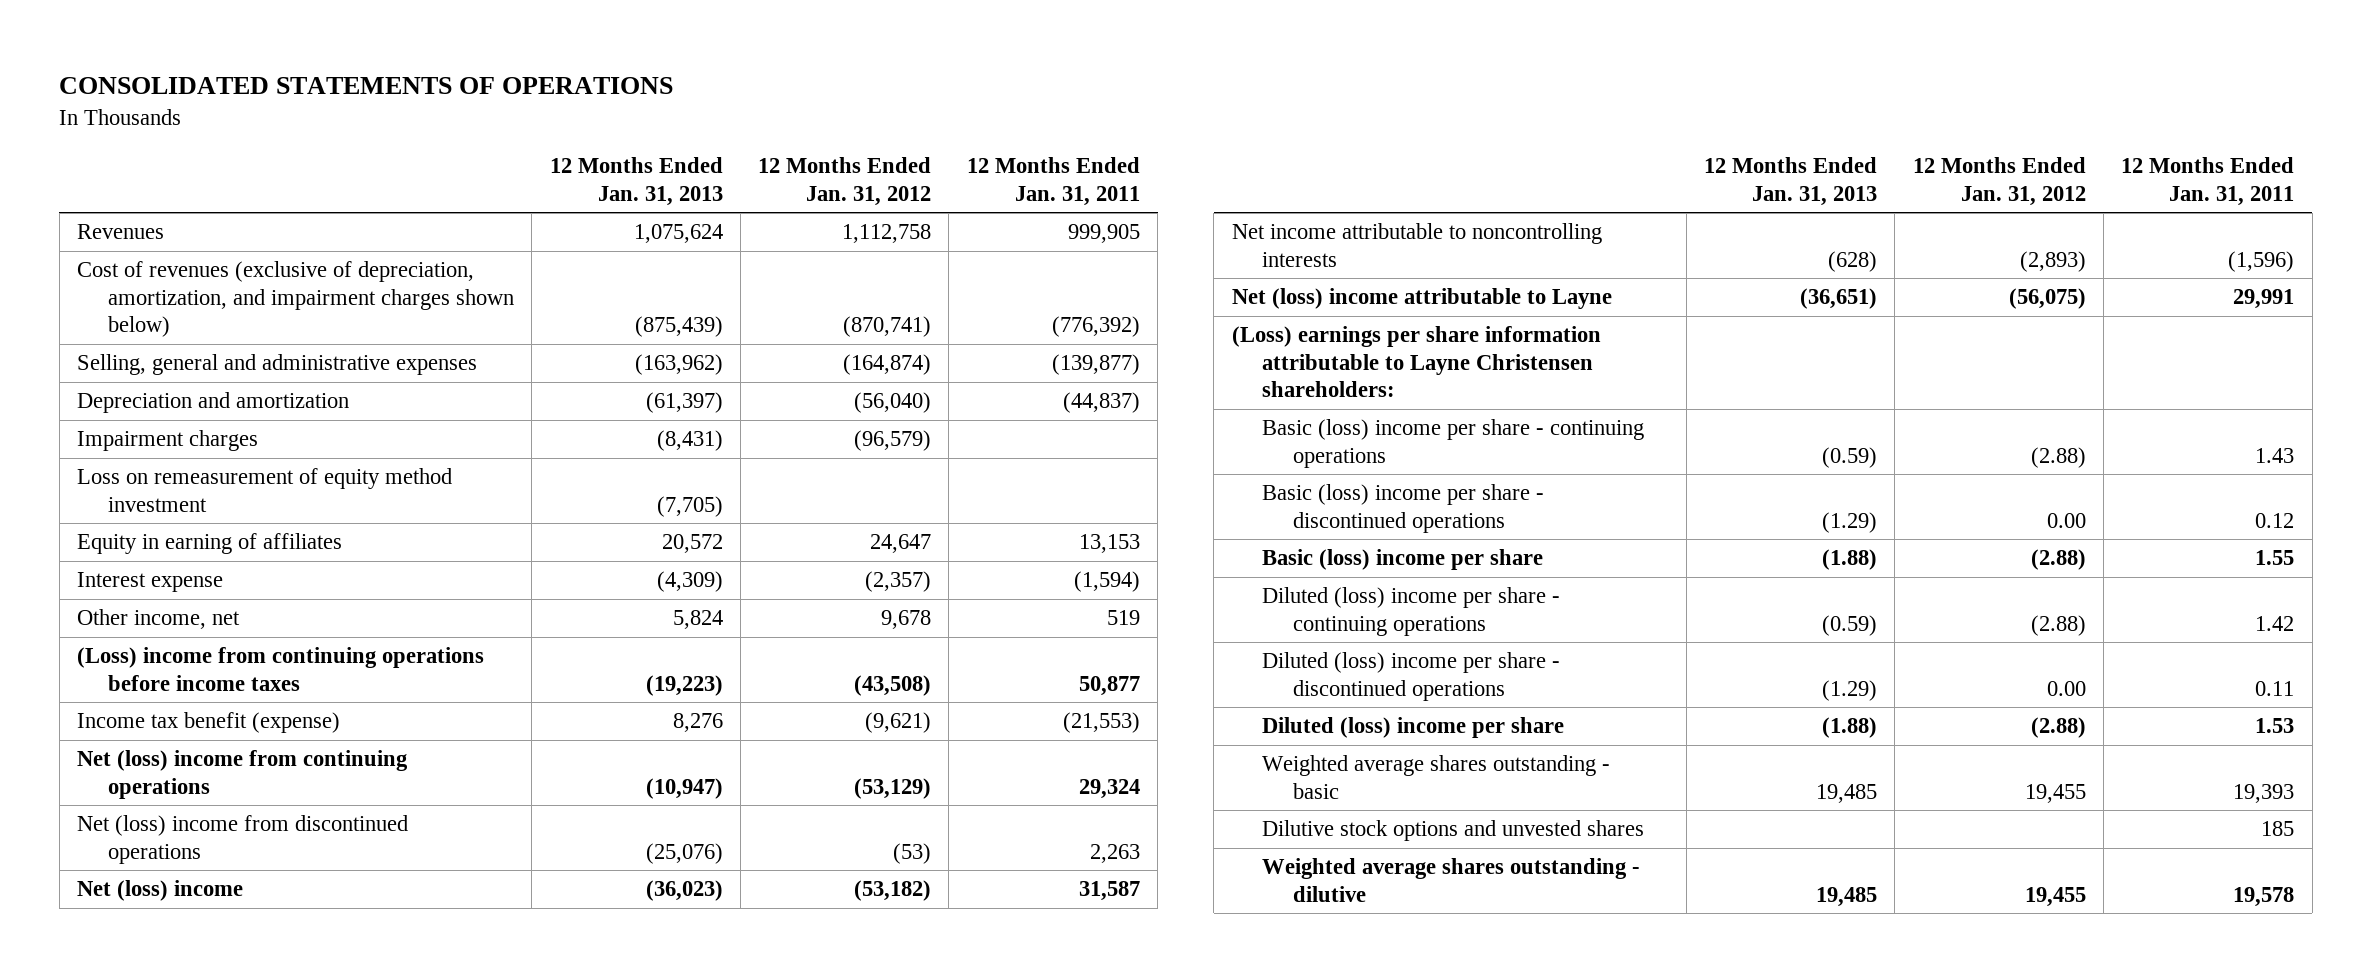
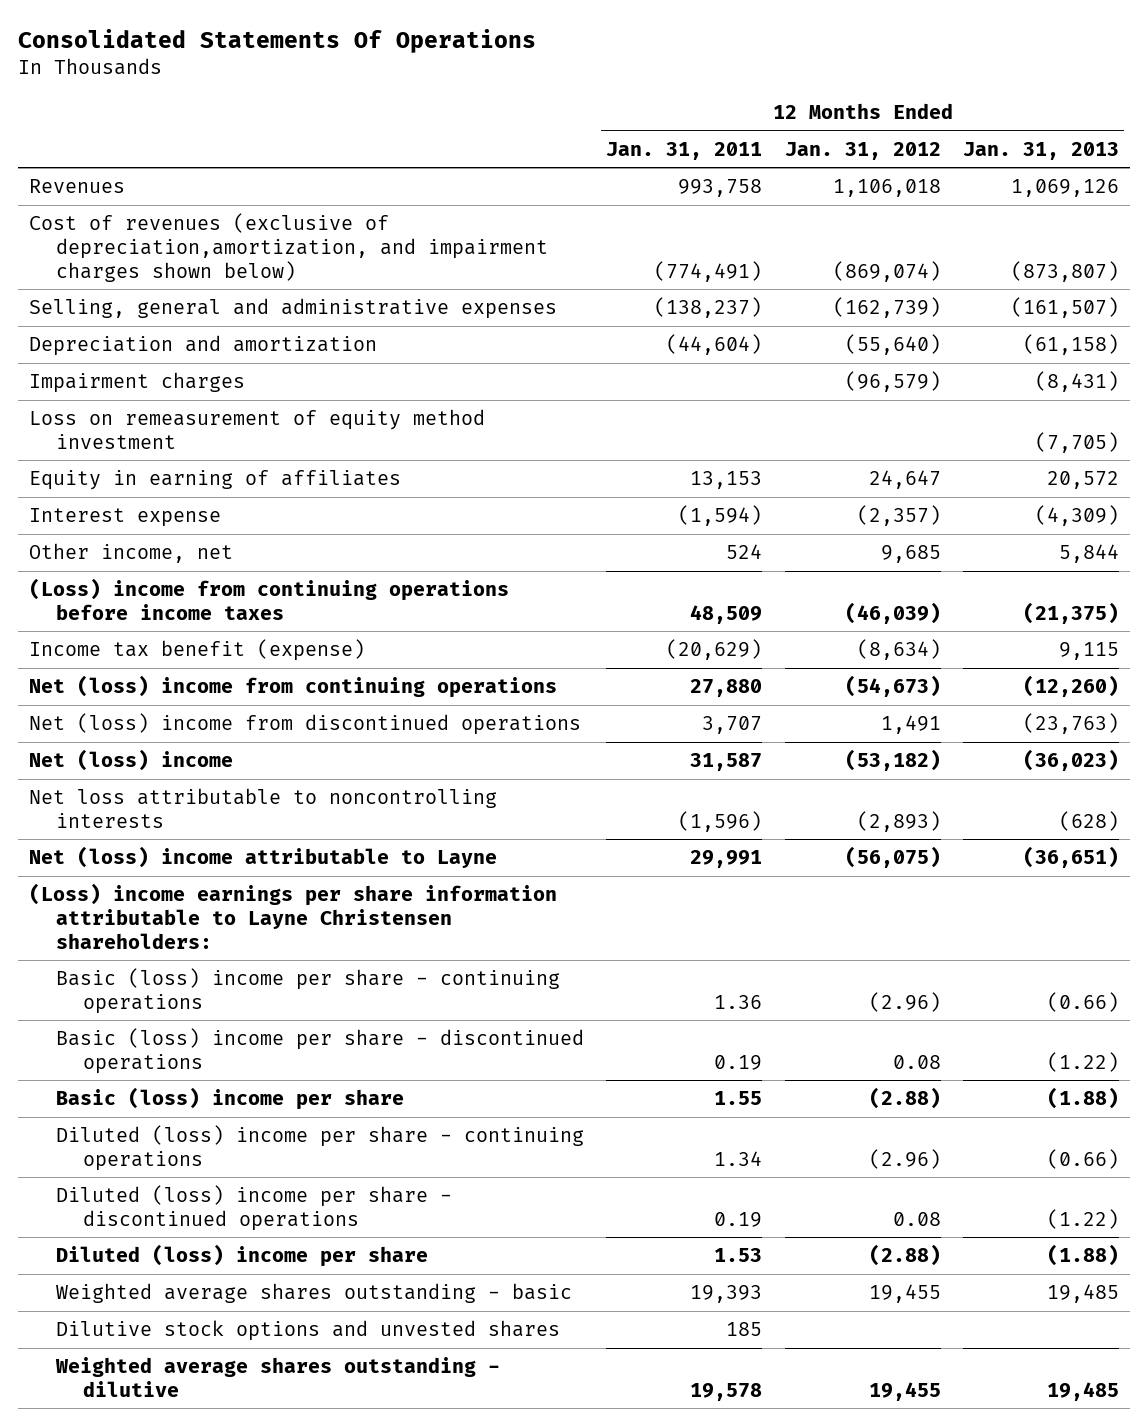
[59,77,674,95] CONSOLIDATED STATEMENTS OF OPERATIONS -> [17,29,536,54] Consolidated Statements Of Operations
[633,224,723,244] 1,075,624 -> [1010,179,1119,198] 1,069,126
[842,224,932,244] 1,112,758 -> [832,179,941,198] 1,106,018
[1067,224,1140,244] 999,905 -> [678,179,763,198] 993,758
[77,261,514,338] Cost of revenues (exclusive of depreciation, amortization, and impairment charges shown below) -> [28,213,549,282] Cost of revenues (exclusive of depreciation,amortization, and impairment charges shown below)
[634,316,723,338] (875,439) -> [1010,260,1119,282] (873,807)
[843,316,932,338] (870,741) -> [832,260,941,282] (869,074)
[1051,316,1140,338] (776,392) -> [654,260,763,282] (774,491)
[634,354,723,376] (163,962) -> [1010,297,1119,319] (161,507)
[843,354,932,376] (164,874) -> [832,297,941,319] (162,739)
[1051,354,1140,376] (139,877) -> [654,297,763,319] (138,237)
[645,392,723,414] (61,397) -> [1022,334,1119,356] (61,158)
[854,392,932,414] (56,040) -> [844,334,941,356] (55,640)
[1062,392,1140,414] (44,837) -> [666,334,763,356] (44,604)
[672,610,723,630] 5,824 -> [1058,544,1119,564] 5,844
[881,610,932,630] 9,678 -> [880,545,941,564] 9,685
[1106,610,1140,626] 519 -> [726,544,763,560] 524
[645,674,723,696] (19,223) -> [1022,601,1119,624] (21,375)
[854,674,932,696] (43,508) -> [844,601,941,624] (46,039)
[1078,675,1140,696] 50,877 -> [690,604,763,624] 48,509
[672,713,723,733] 8,276 -> [1058,642,1119,661] 9,115
[865,712,932,734] (9,621) -> [856,639,941,661] (8,634)
[1062,712,1140,734] (21,553) -> [666,639,763,661] (20,629)
[645,777,723,799] (10,947) -> [1022,675,1119,698] (12,260)
[854,777,932,799] (53,129) -> [844,675,941,698] (54,673)
[1078,778,1140,799] 29,324 -> [690,679,763,698] 27,880
[645,842,723,864] (25,076) -> [1022,713,1119,735] (23,763)
[893,842,932,864] (53) -> [880,715,941,735] 1,491
[1089,843,1140,863] 2,263 -> [702,716,763,735] 3,707
[1231,223,1602,267] Net income attributable to noncontrolling interests -> [28,788,497,828] Net loss attributable to noncontrolling interests
[1231,326,1601,398] (Loss) earnings per share information attributable to Layne Christensen shareholders: -> [28,883,557,949] (Loss) income earnings per share information attributable to Layne Christensen shareholders:
[1822,446,1878,468] (0.59) -> [1046,991,1119,1012] (0.66)
[2030,446,2086,468] (2.88) -> [868,991,941,1012] (2.96)
[2255,447,2295,463] 1.43 -> [714,994,763,1009] 1.36
[1822,511,1878,533] (1.29) -> [1046,1051,1119,1072] (1.22)
[2046,512,2086,528] 0.00 -> [892,1054,941,1069] 0.08
[2255,512,2295,528] 0.12 -> [714,1054,763,1070] 0.19
[1822,614,1878,636] (0.59) -> [1046,1148,1119,1169] (0.66)
[2030,614,2086,636] (2.88) -> [868,1148,941,1169] (2.96)
[2255,615,2295,631] 1.42 -> [714,1150,763,1166] 1.34
[1822,679,1878,701] (1.29) -> [1046,1208,1119,1229] (1.22)
[2046,680,2086,696] 0.00 -> [892,1211,941,1226] 0.08
[2255,680,2295,696] 0.11 -> [714,1211,763,1227] 0.19

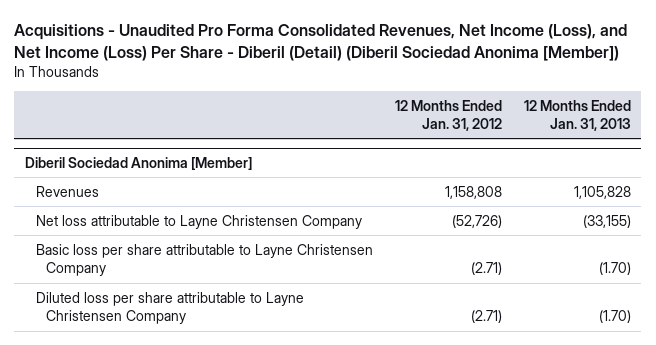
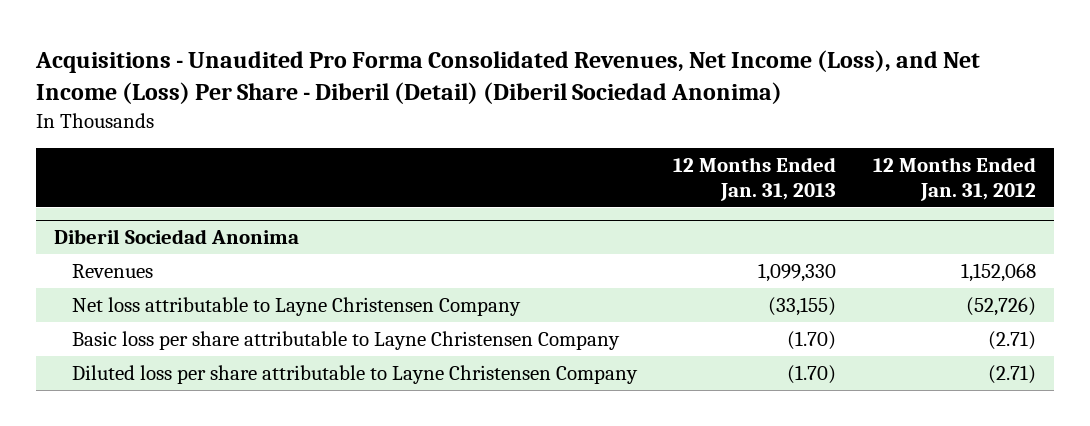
[14,24,628,61] Acquisitions - Unaudited Pro Forma Consolidated Revenues, Net Income (Loss), and Net Income (Loss) Per Share - Diberil (Detail) (Diberil Sociedad Anonima [Member]) -> [35,49,981,104] Acquisitions - Unaudited Pro Forma Consolidated Revenues, Net Income (Loss), and Net Income (Loss) Per Share - Diberil (Detail) (Diberil Sociedad Anonima)
[25,156,253,170] Diberil Sociedad Anonima [Member] -> [54,229,300,245] Diberil Sociedad Anonima
[444,185,502,199] 1,158,808 -> [960,262,1036,282] 1,152,068
[573,185,631,199] 1,105,828 -> [758,262,837,282] 1,099,330

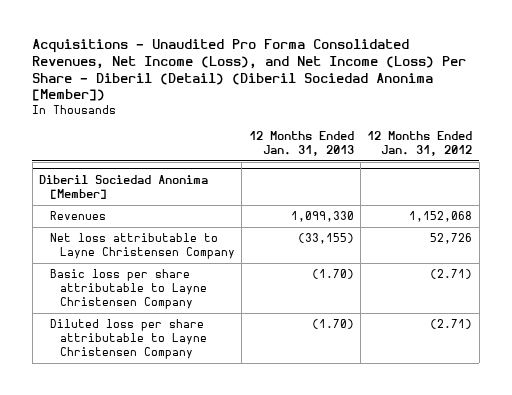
[35,49,981,104] Acquisitions - Unaudited Pro Forma Consolidated Revenues, Net Income (Loss), and Net Income (Loss) Per Share - Diberil (Detail) (Diberil Sociedad Anonima) -> [32,39,467,102] Acquisitions - Unaudited Pro Forma Consolidated Revenues, Net Income (Loss), and Net Income (Loss) Per Share - Diberil (Detail) (Diberil Sociedad Anonima [Member])
[54,229,300,245] Diberil Sociedad Anonima -> [39,175,209,199] Diberil Sociedad Anonima [Member]
[965,296,1036,316] (52,726) -> [430,233,473,245] 52,726

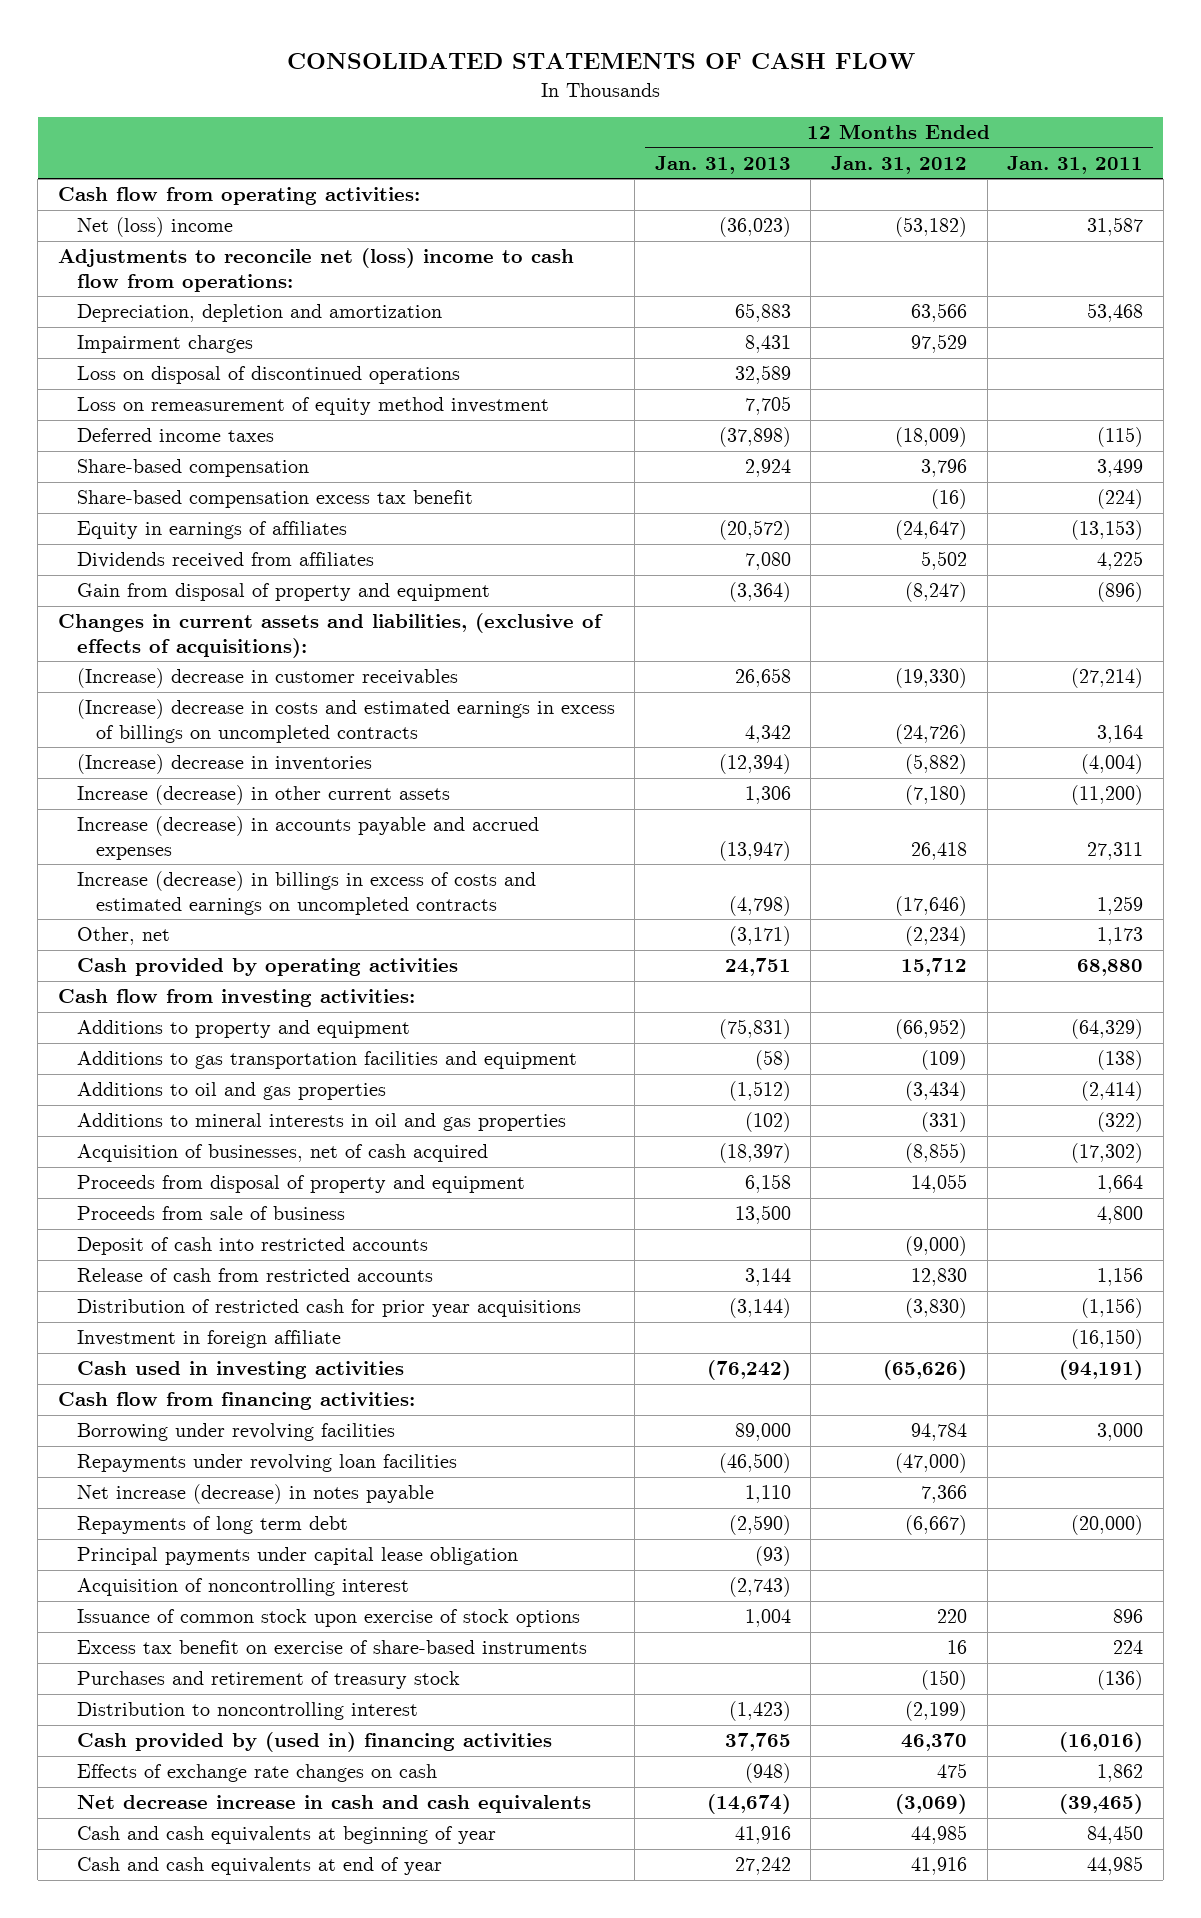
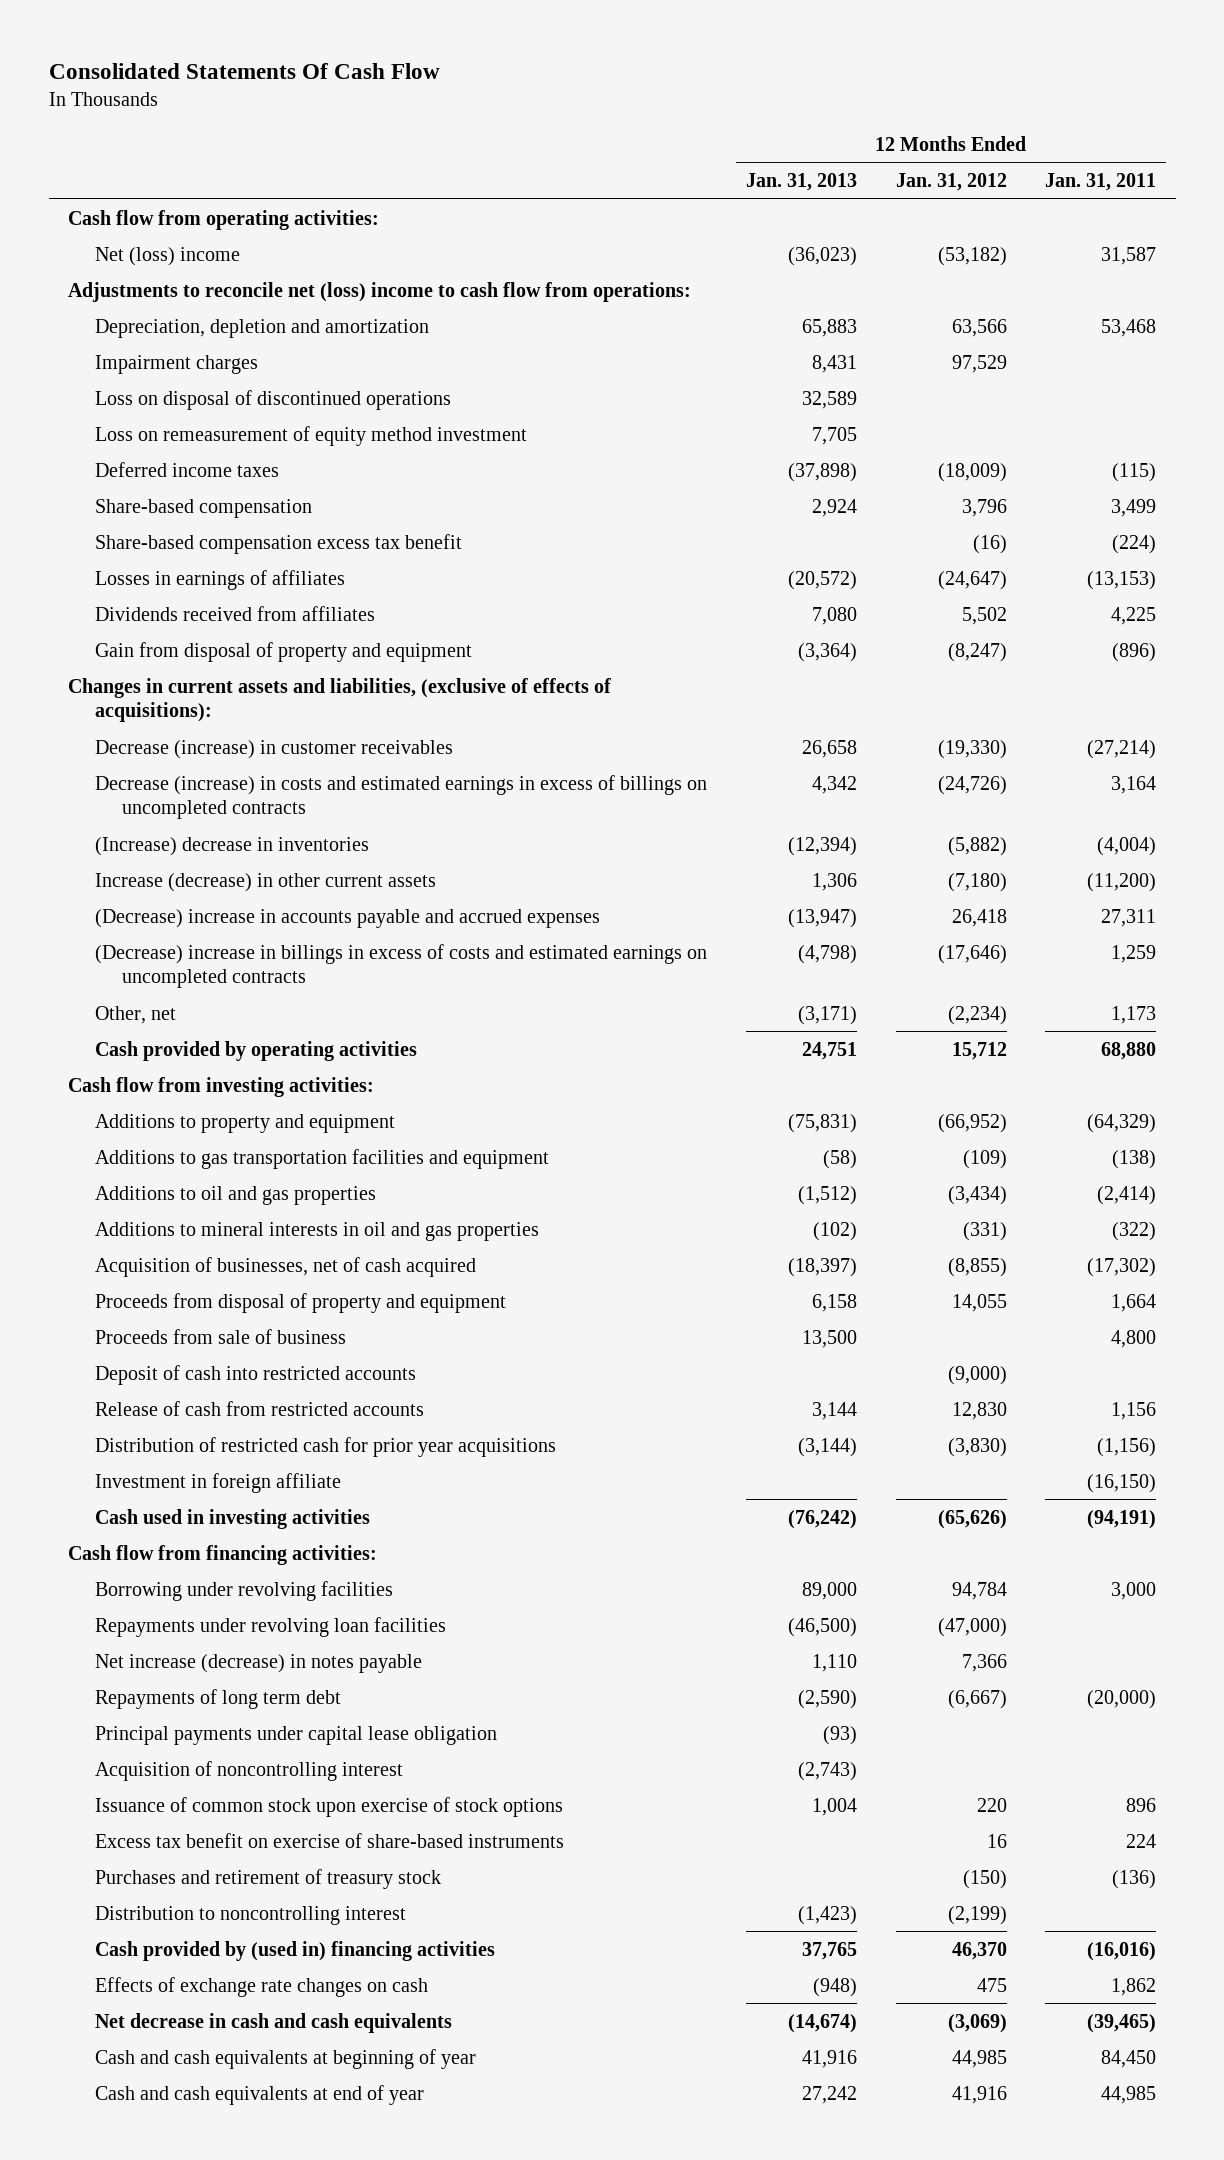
[286,53,915,70] CONSOLIDATED STATEMENTS OF CASH FLOW -> [48,63,440,80] Consolidated Statements Of Cash Flow
[76,521,347,540] Equity in earnings of affiliates -> [94,569,345,590] Losses in earnings of affiliates
[76,668,458,689] (Increase) decrease in customer receivables -> [94,739,453,759] Decrease (increase) in customer receivables
[76,699,615,743] (Increase) decrease in costs and estimated earnings in excess of billings on uncompleted contracts -> [94,774,707,820] Decrease (increase) in costs and estimated earnings in excess of billings on uncompleted contracts
[76,816,539,860] Increase (decrease) in accounts payable and accrued expenses -> [94,908,600,928] (Decrease) increase in accounts payable and accrued expenses
[76,871,536,915] Increase (decrease) in billings in excess of costs and estimated earnings on uncompleted contracts -> [94,943,707,989] (Decrease) increase in billings in excess of costs and estimated earnings on uncompleted contracts
[76,1795,591,1814] Net decrease increase in cash and cash equivalents -> [94,2012,452,2033] Net decrease in cash and cash equivalents

